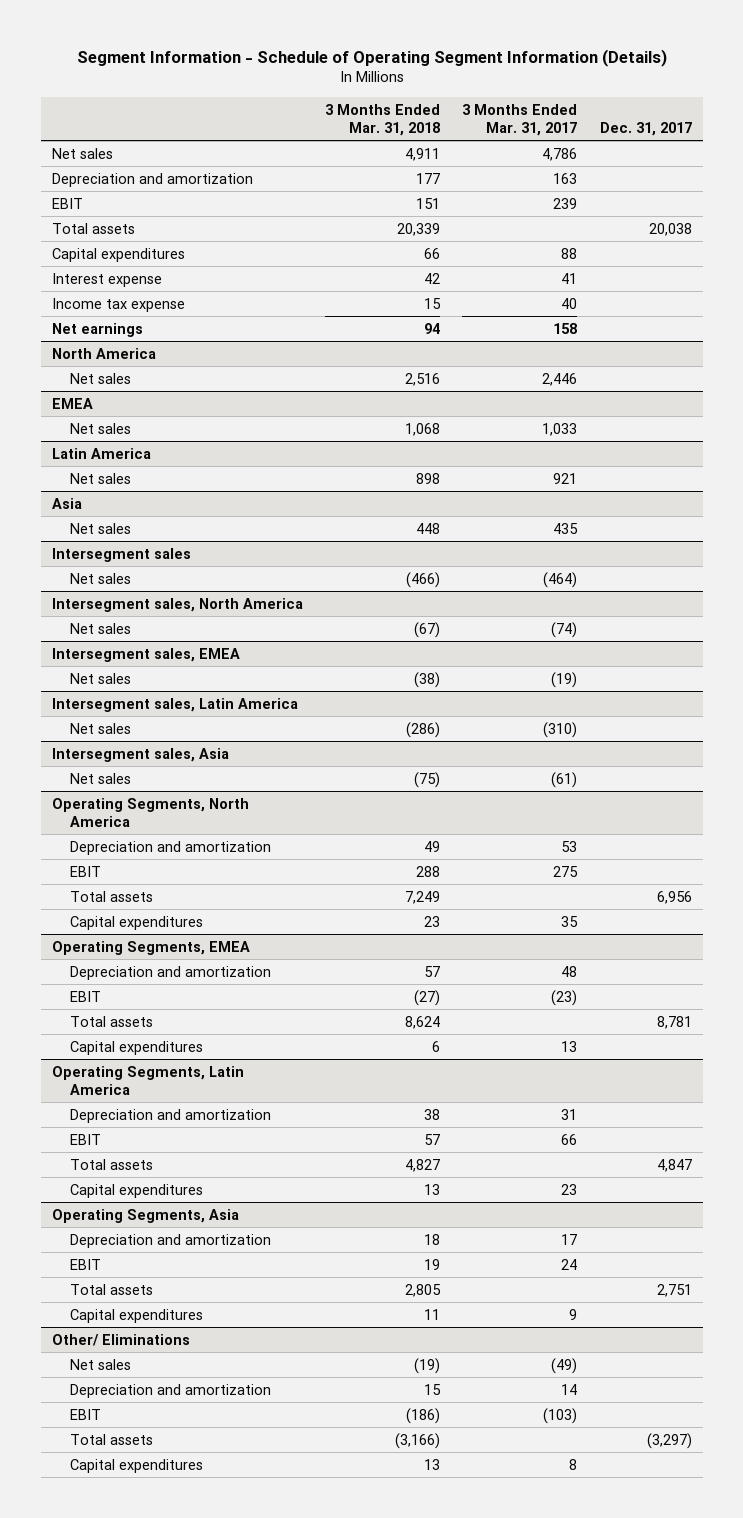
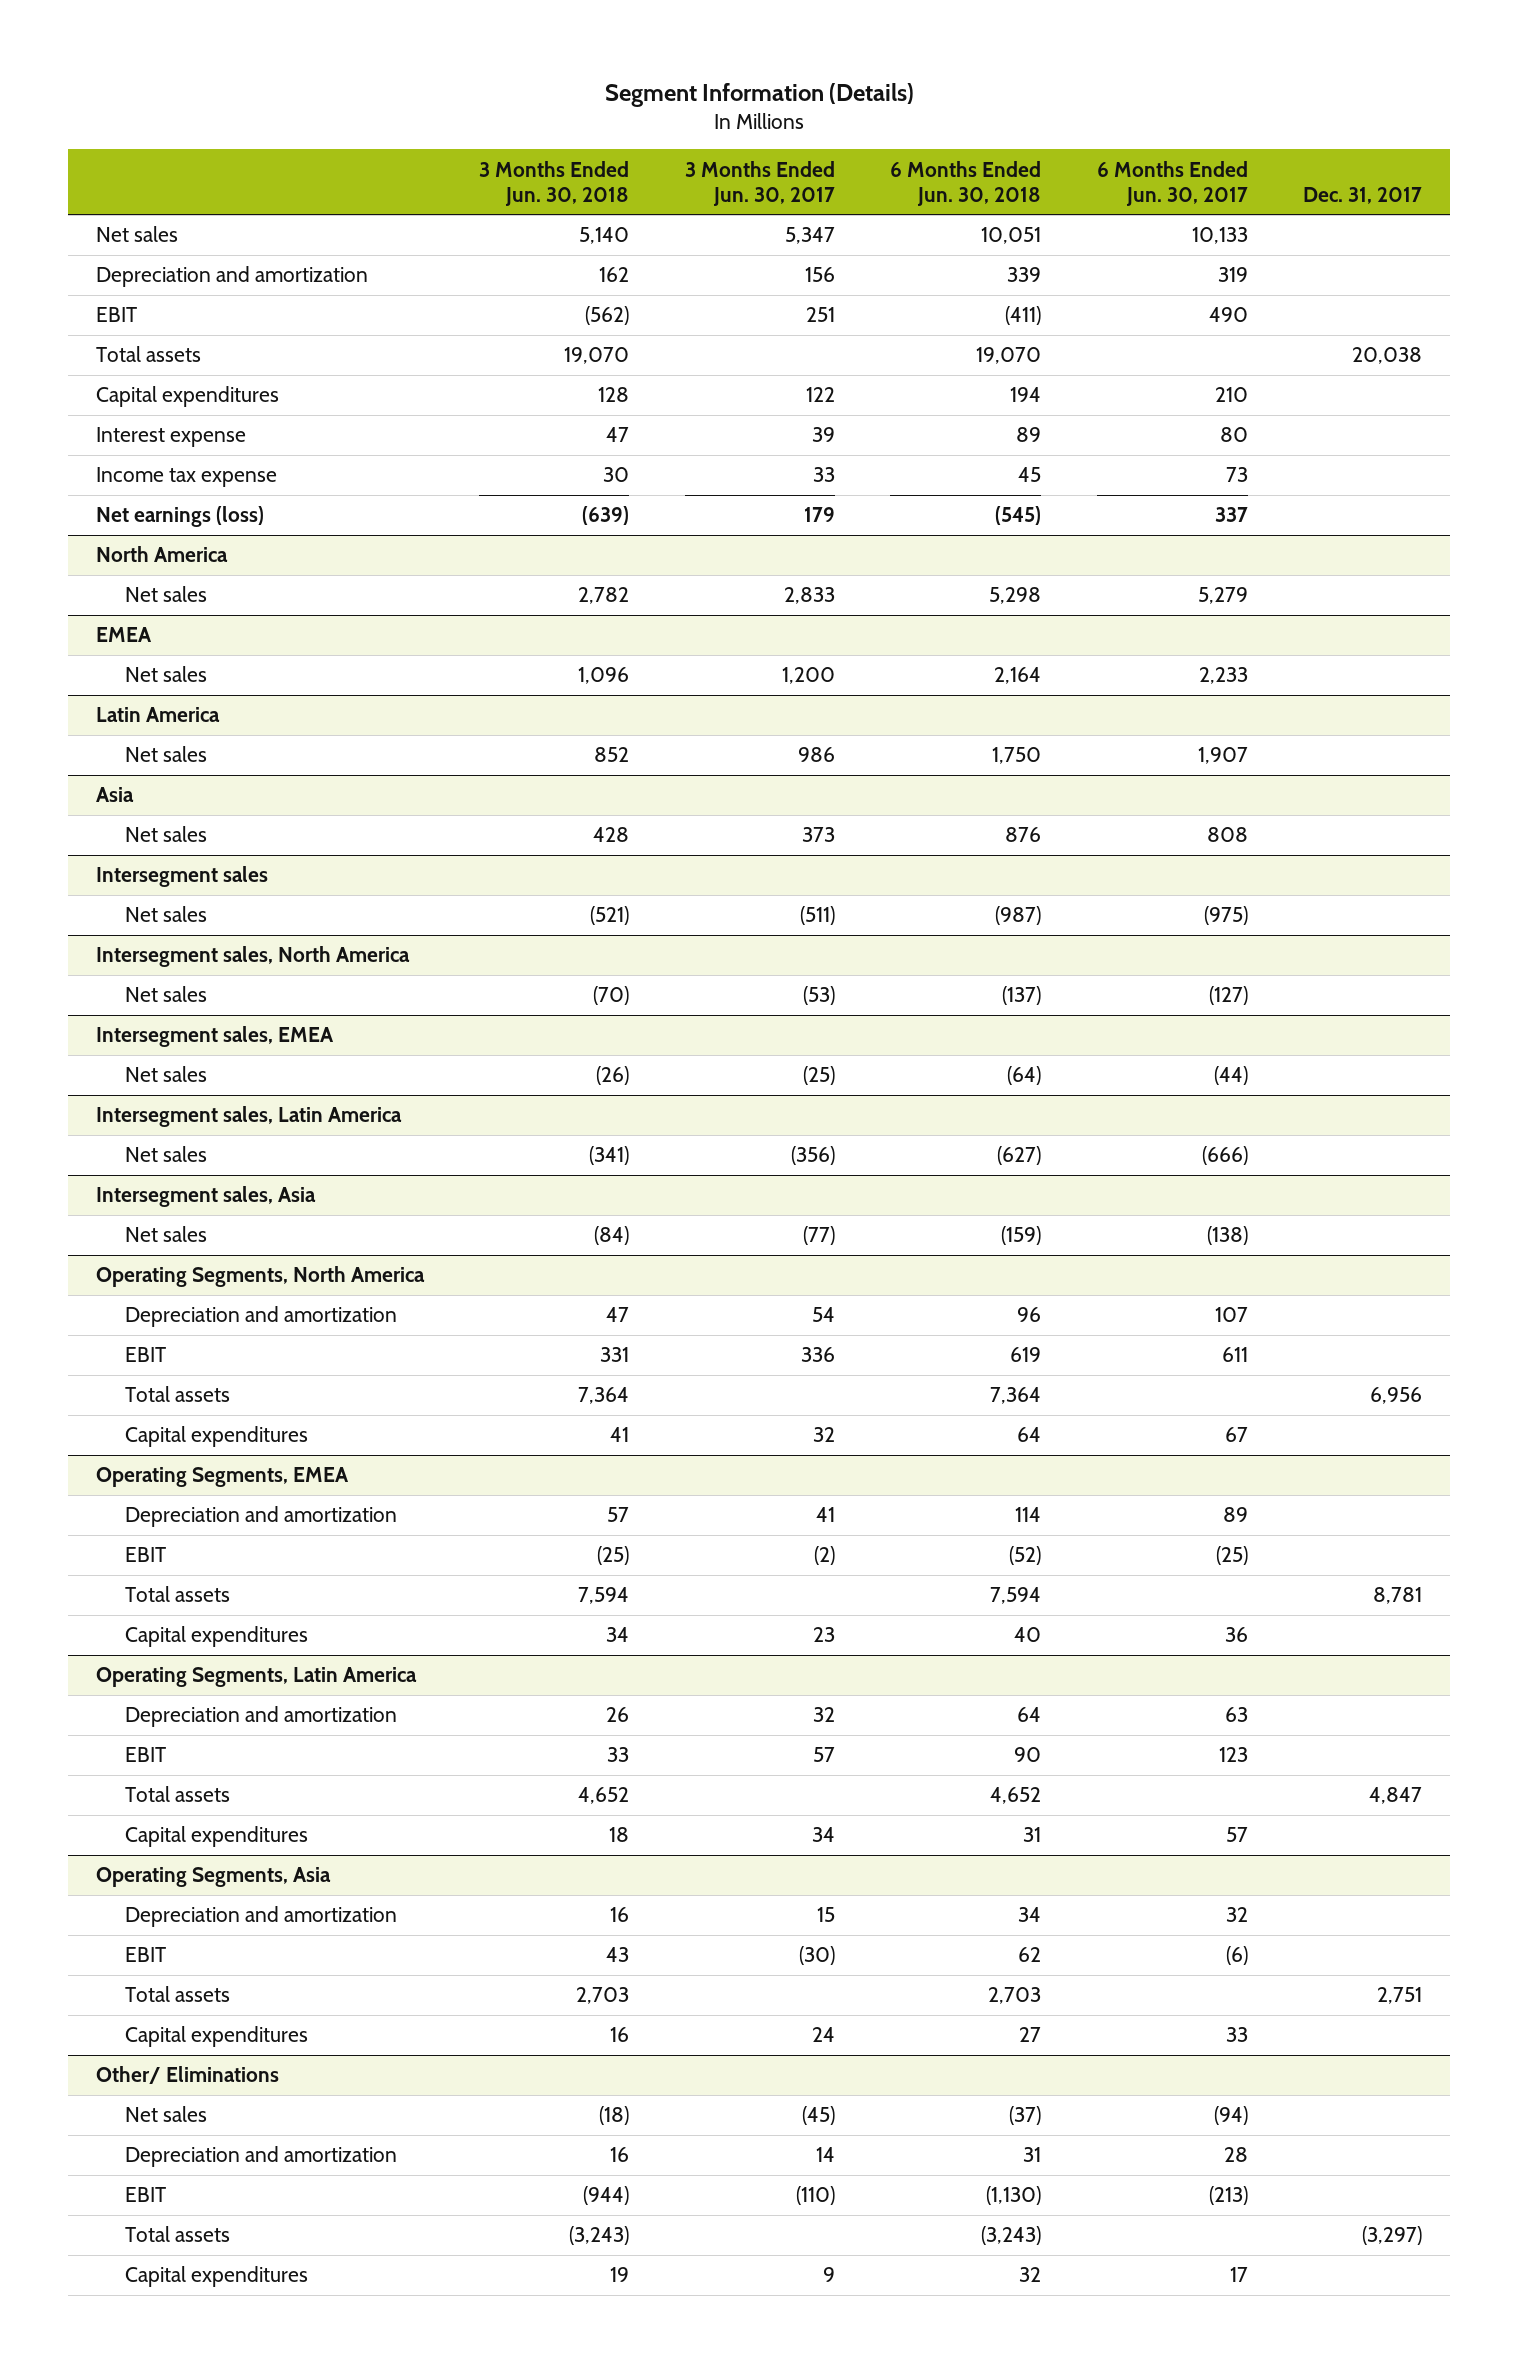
[76,49,667,68] Segment Information - Schedule of Operating Segment Information (Details) -> [604,82,914,107] Segment Information (Details)
[325,103,441,136] 3 Months Ended Mar. 31, 2018 -> none
[462,103,578,136] 3 Months Ended Mar. 31, 2017 -> none
none -> [479,160,630,206] 3 Months Ended Jun. 30, 2018
none -> [684,160,835,206] 3 Months Ended Jun. 30, 2017
none -> [890,160,1042,206] 6 Months Ended Jun. 30, 2018
none -> [1096,160,1248,206] 6 Months Ended Jun. 30, 2017
[51,322,143,337] Net earnings -> [95,506,264,528] Net earnings (loss)

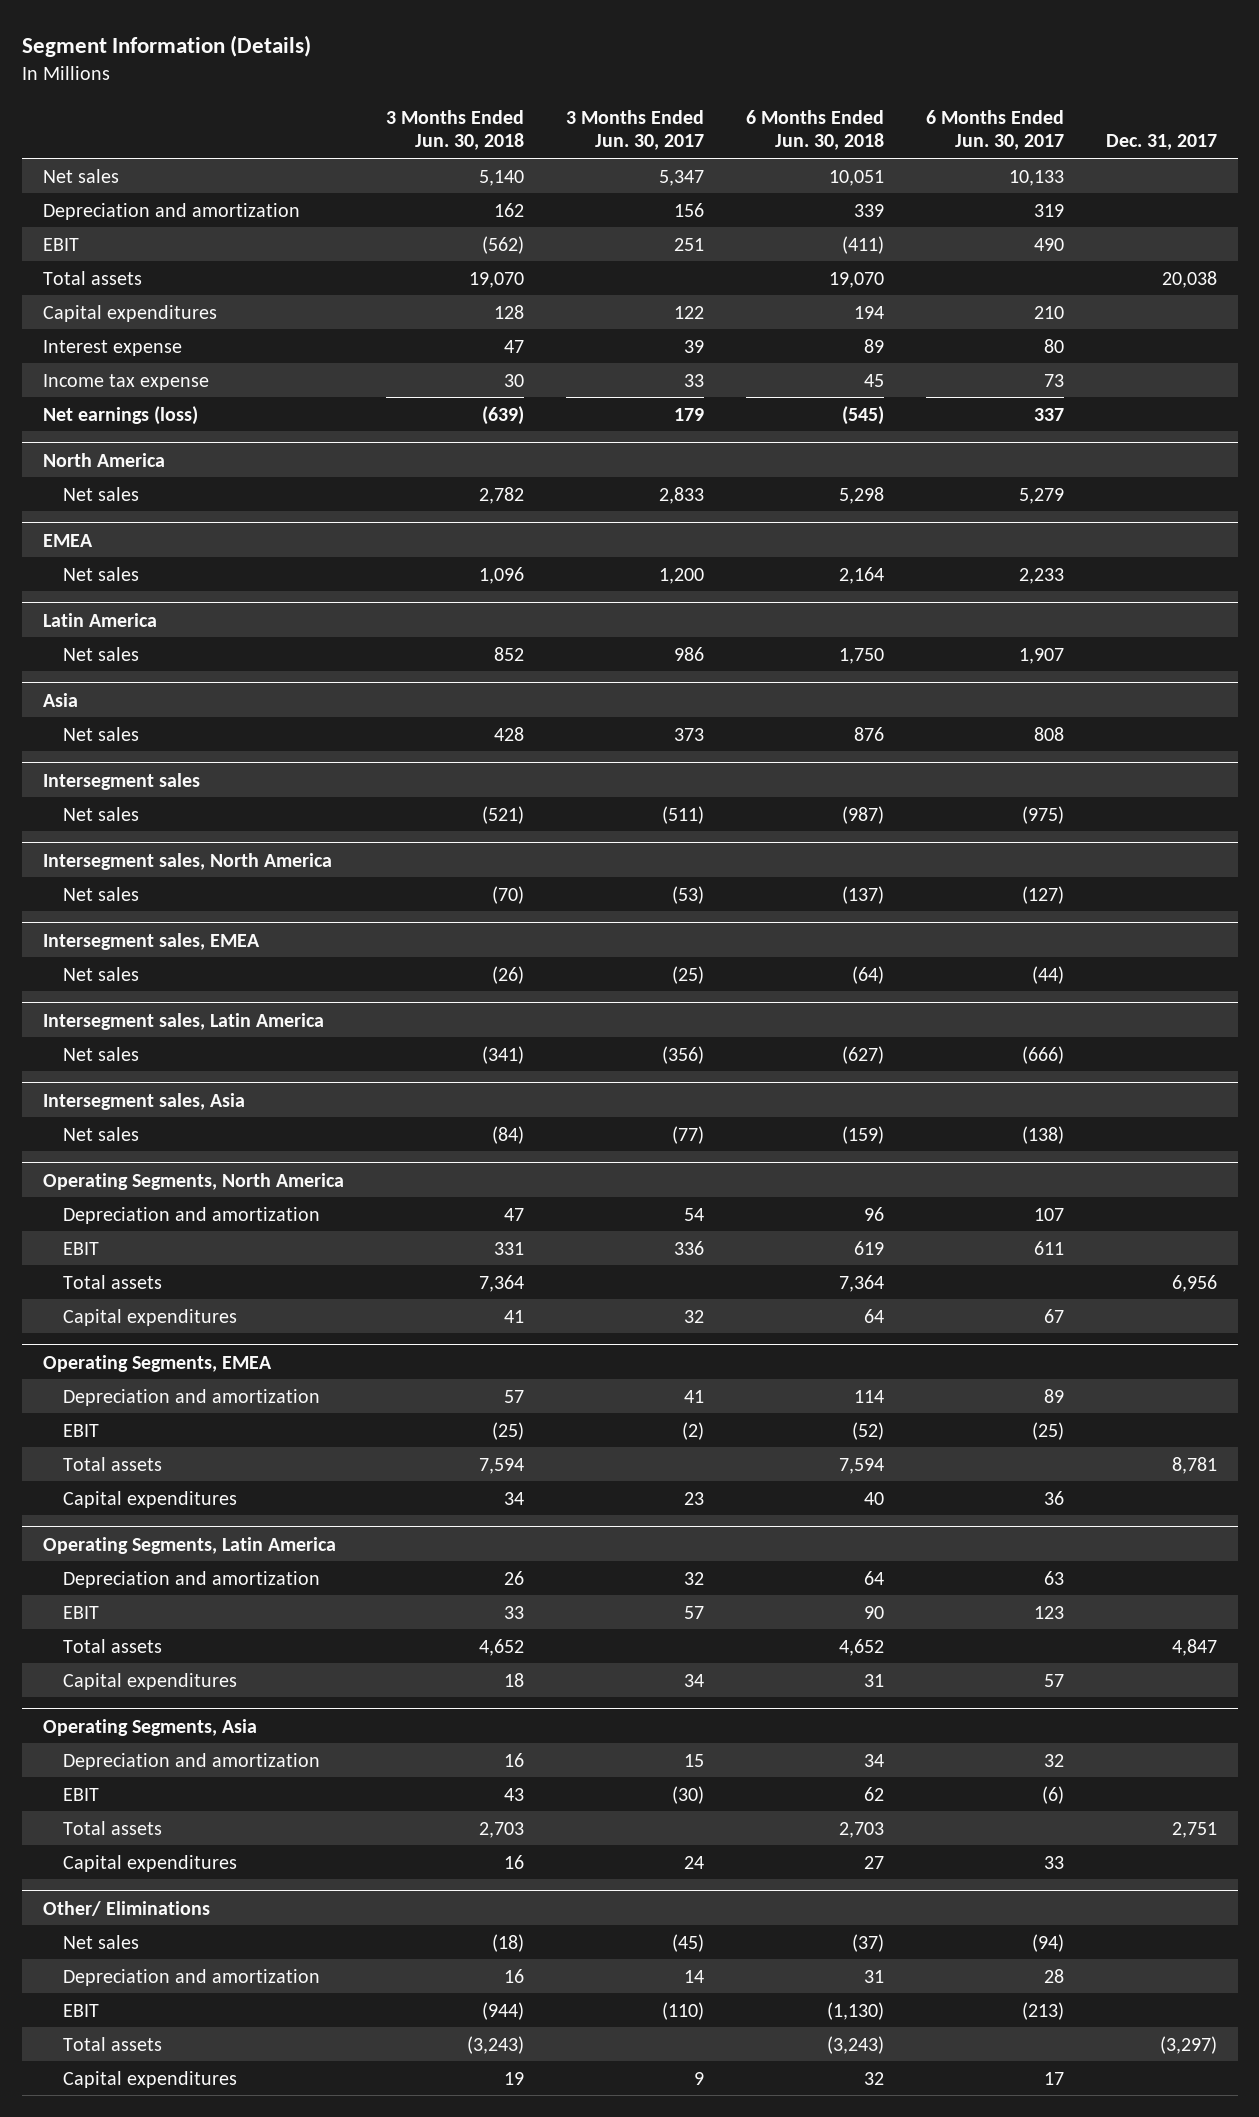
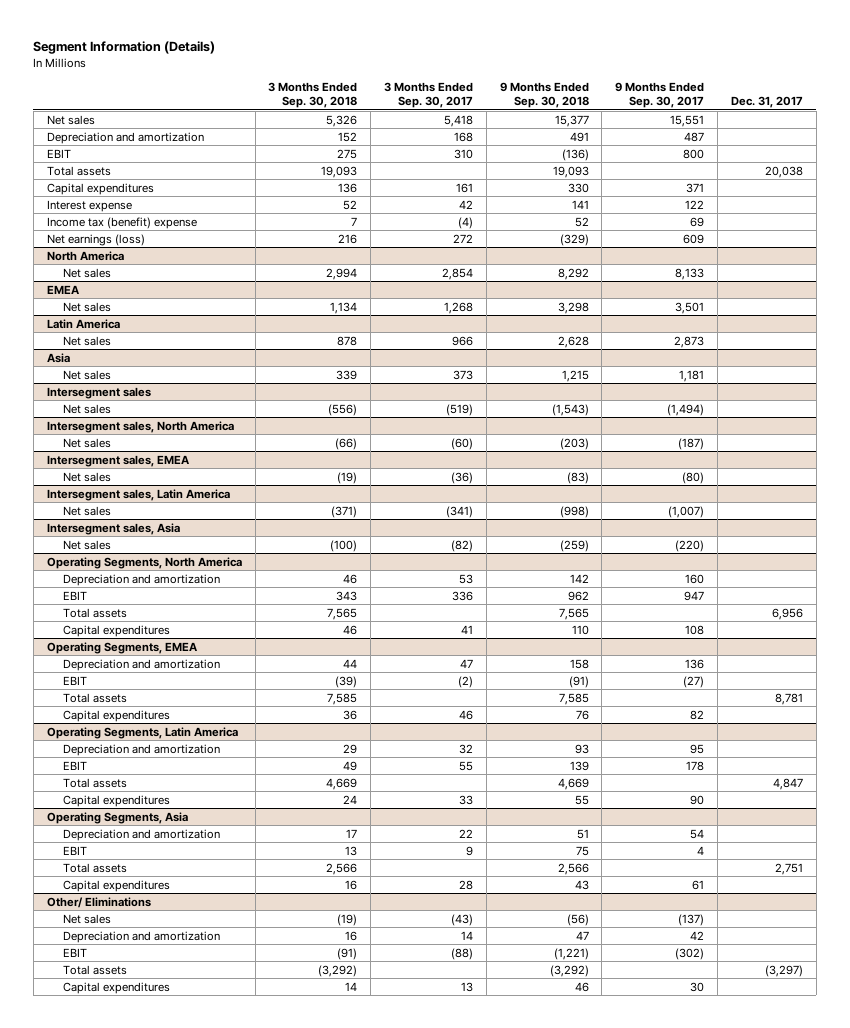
[385,109,524,151] 3 Months Ended Jun. 30, 2018 -> none
[565,109,704,151] 3 Months Ended Jun. 30, 2017 -> none
[745,109,884,151] 6 Months Ended Jun. 30, 2018 -> none
[925,109,1064,151] 6 Months Ended Jun. 30, 2017 -> none
none -> [268,81,358,109] 3 Months Ended Sep. 30, 2018
none -> [383,81,473,109] 3 Months Ended Sep. 30, 2017
none -> [499,81,589,109] 9 Months Ended Sep. 30, 2018
none -> [615,81,705,109] 9 Months Ended Sep. 30, 2017
[42,373,209,390] Income tax expense -> [46,216,197,229] Income tax (benefit) expense

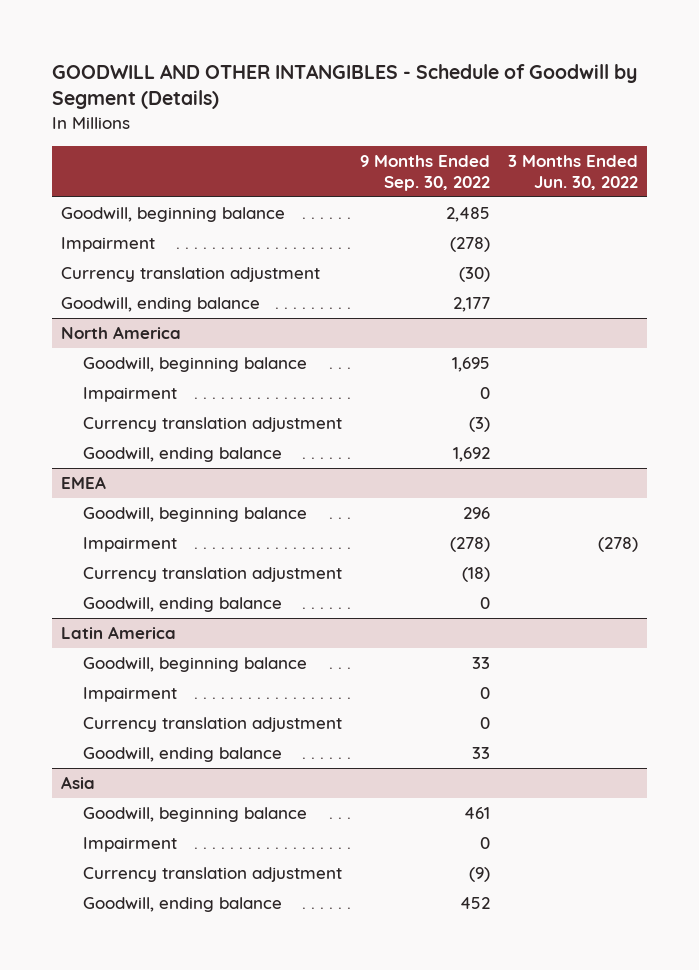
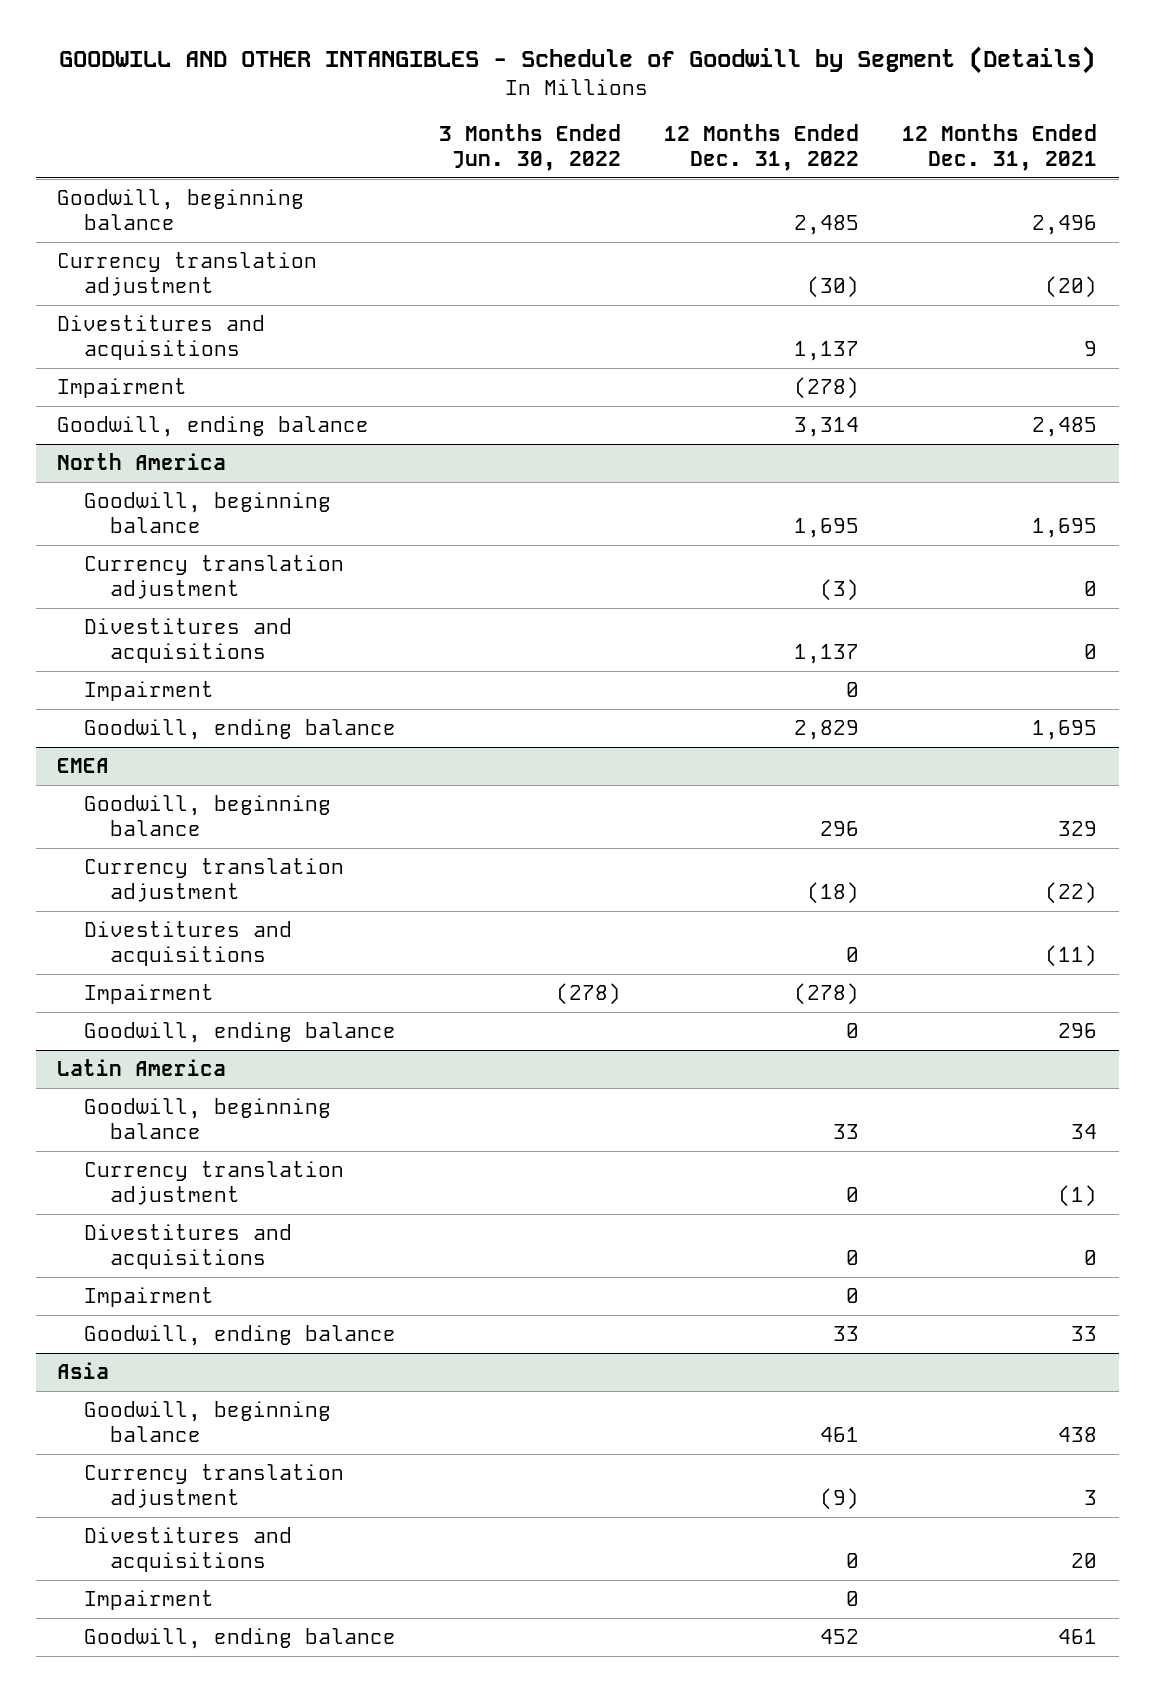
[359,154,490,191] 9 Months Ended Sep. 30, 2022 -> none
none -> [664,124,860,172] 12 Months Ended Dec. 31, 2022
none -> [902,124,1098,172] 12 Months Ended Dec. 31, 2021
none -> [57,315,266,361] Divestitures and acquisitions
[61,236,156,252] Impairment -> [57,378,188,399] Impairment
none -> [83,618,292,664] Divestitures and acquisitions
[82,386,177,402] Impairment -> [83,681,214,702] Impairment
none -> [83,921,292,967] Divestitures and acquisitions
[82,536,177,552] Impairment -> [83,984,214,1005] Impairment
none -> [83,1224,292,1270] Divestitures and acquisitions
[82,686,177,702] Impairment -> [83,1287,214,1308] Impairment
none -> [83,1527,292,1573] Divestitures and acquisitions
[82,836,177,852] Impairment -> [83,1590,214,1611] Impairment

